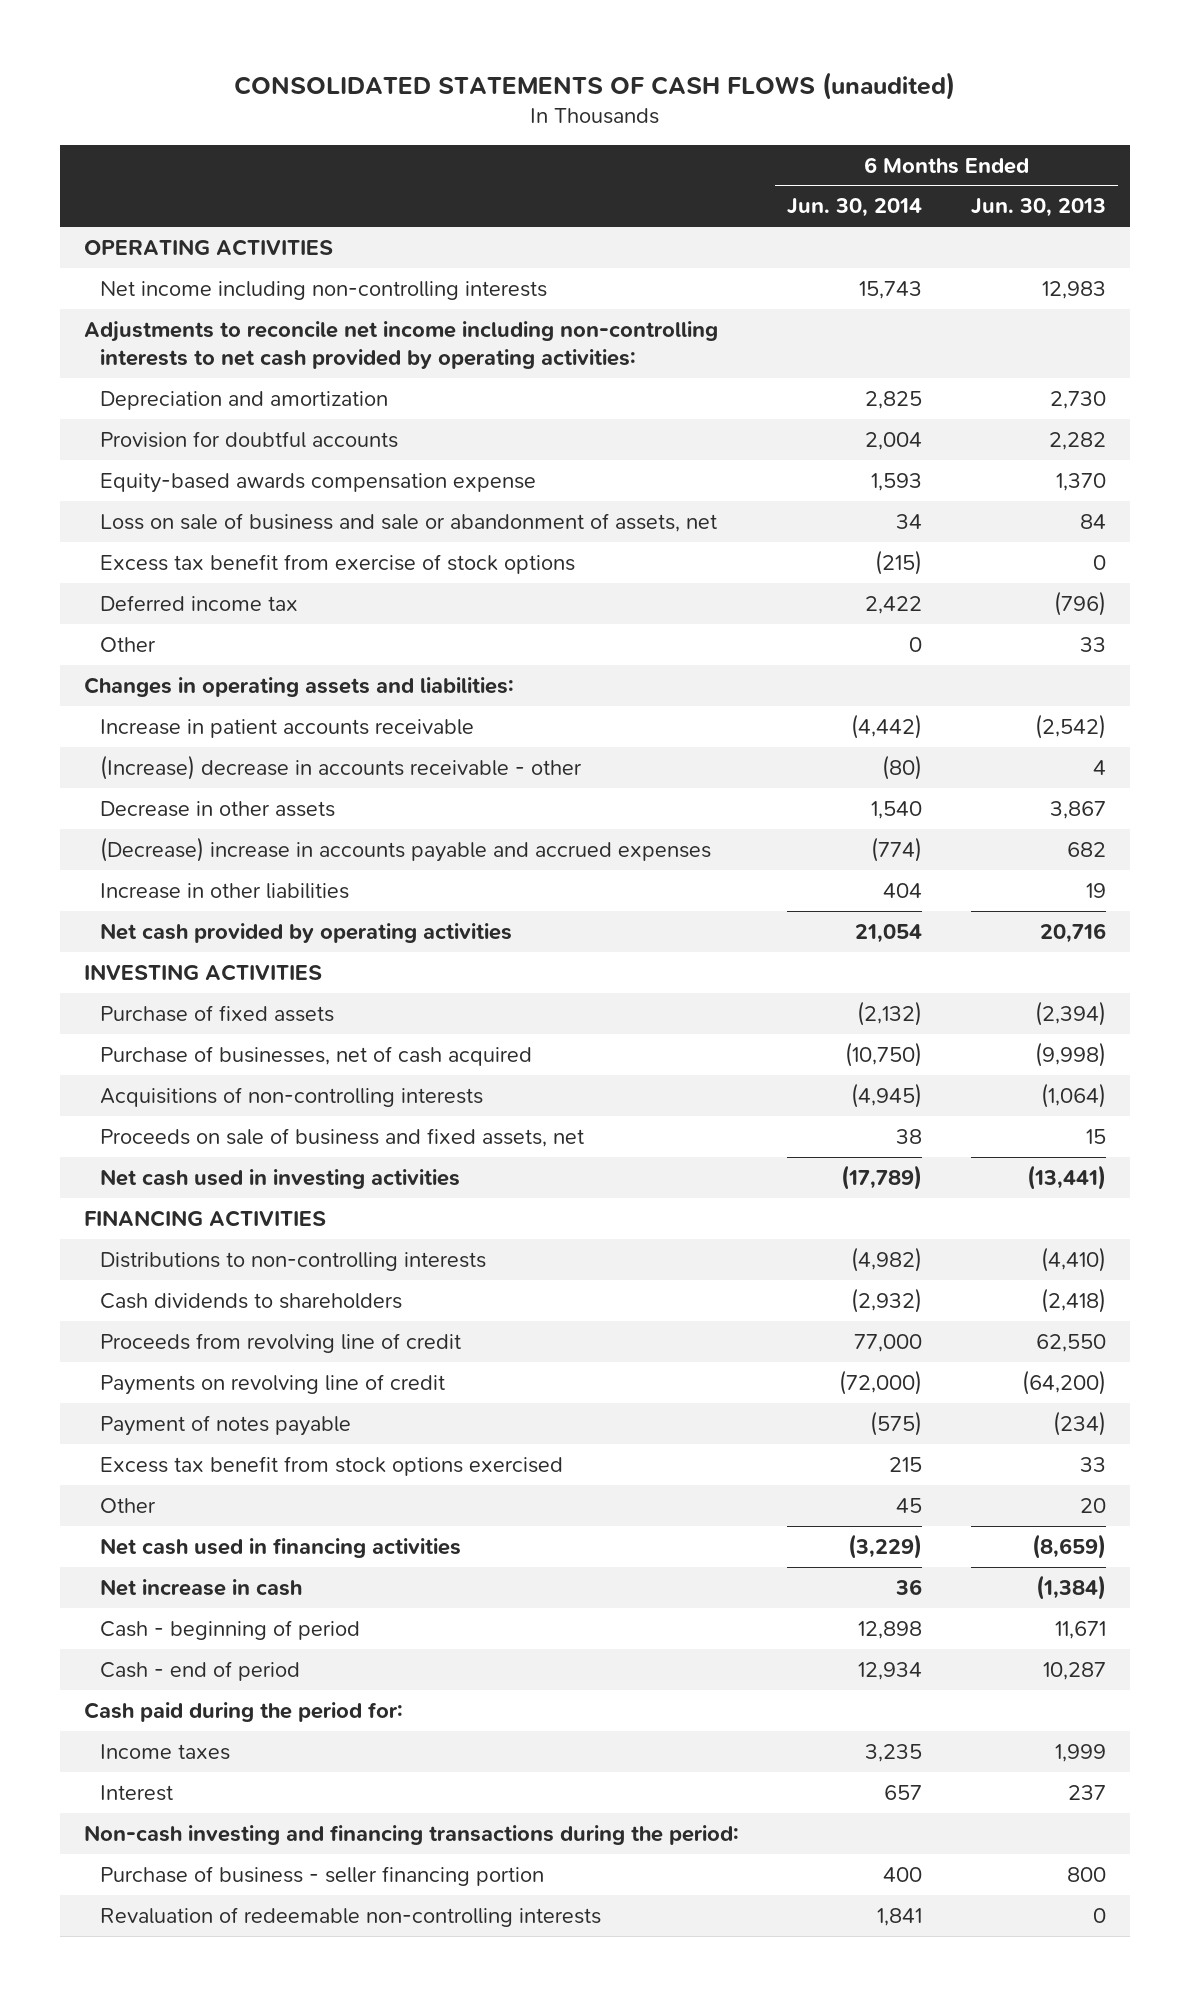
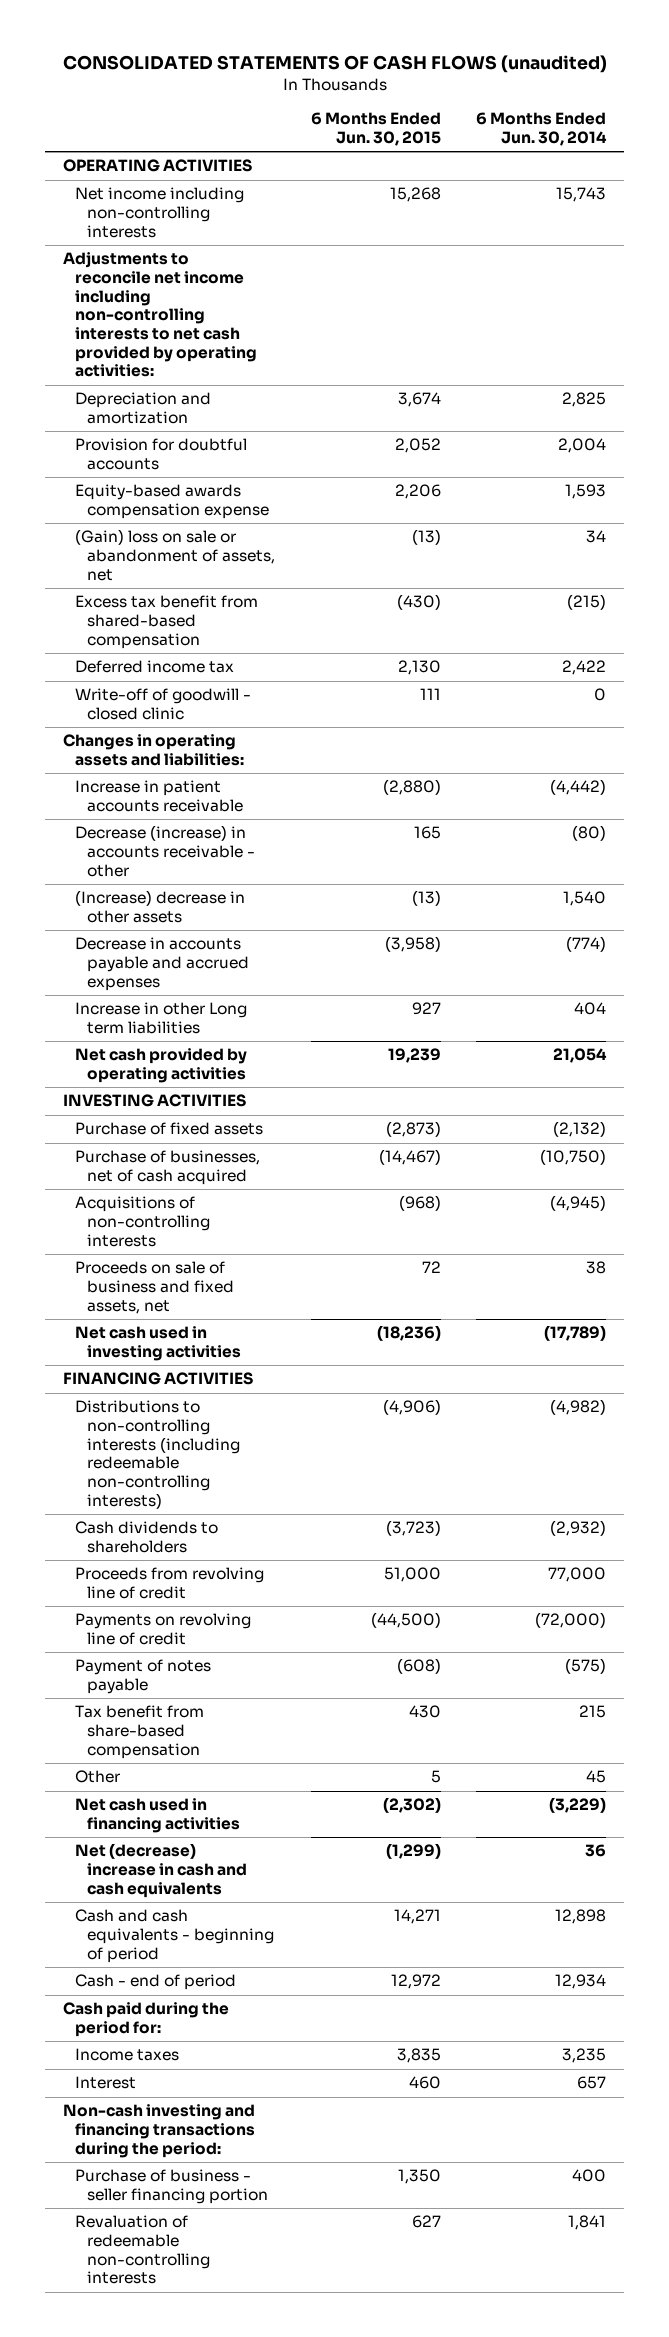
[970,198,1106,218] Jun. 30, 2013 -> none
none -> [310,112,441,147] 6 Months Ended Jun. 30, 2015
[100,512,718,532] Loss on sale of business and sale or abandonment of assets, net -> [74,529,276,581] (Gain) loss on sale or abandonment of assets, net
[100,553,576,574] Excess tax benefit from exercise of stock options -> [74,595,258,649] Excess tax benefit from shared-based compensation
[100,636,157,652] Other -> none
none -> [74,688,251,721] Write-off of goodwill - closed clinic
[100,754,583,780] (Increase) decrease in accounts receivable - other -> [74,825,256,877] Decrease (increase) in accounts receivable - other
[100,800,336,817] Decrease in other assets -> [74,890,245,924] (Increase) decrease in other assets
[100,836,712,862] (Decrease) increase in accounts payable and accrued expenses -> [74,937,250,991] Decrease in accounts payable and accrued expenses
[100,882,350,899] Increase in other liabilities -> [74,1002,247,1035] Increase in other Long term liabilities
[100,1251,487,1271] Distributions to non-controlling interests -> [74,1400,241,1509] Distributions to non-controlling interests (including redeemable non-controlling interests)
[100,1455,564,1476] Excess tax benefit from stock options exercised -> [74,1705,204,1759] Tax benefit from share-based compensation
[100,1578,303,1596] Net increase in cash -> [74,1843,248,1898] Net (decrease) increase in cash and cash equivalents
[100,1619,361,1640] Cash - beginning of period -> [74,1909,275,1963] Cash and cash equivalents - beginning of period

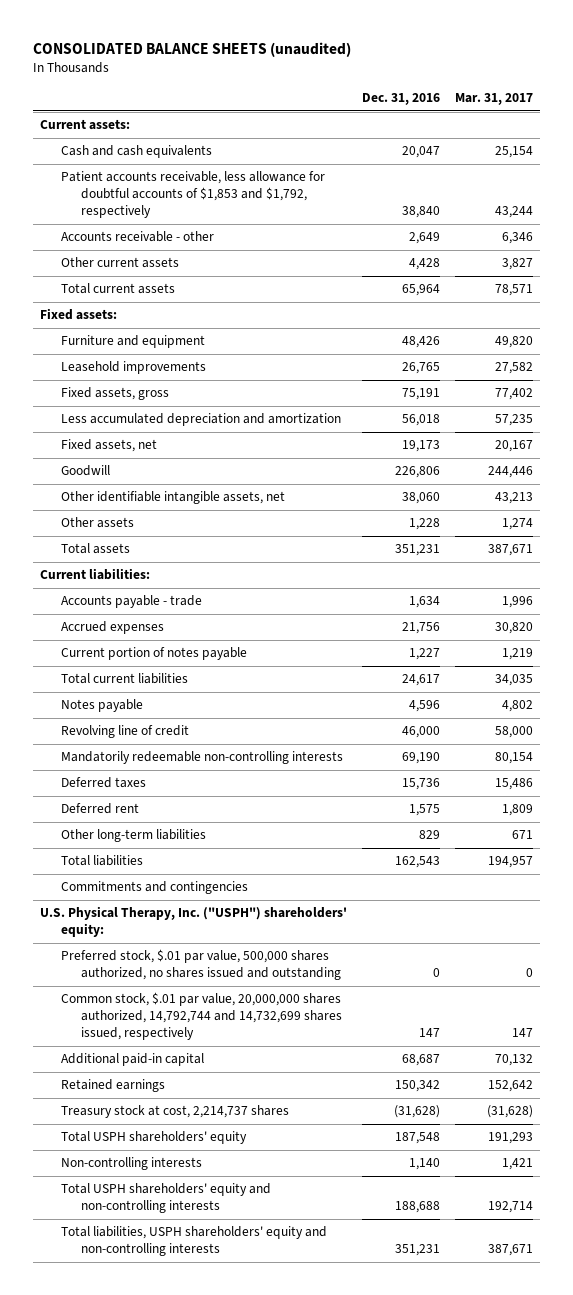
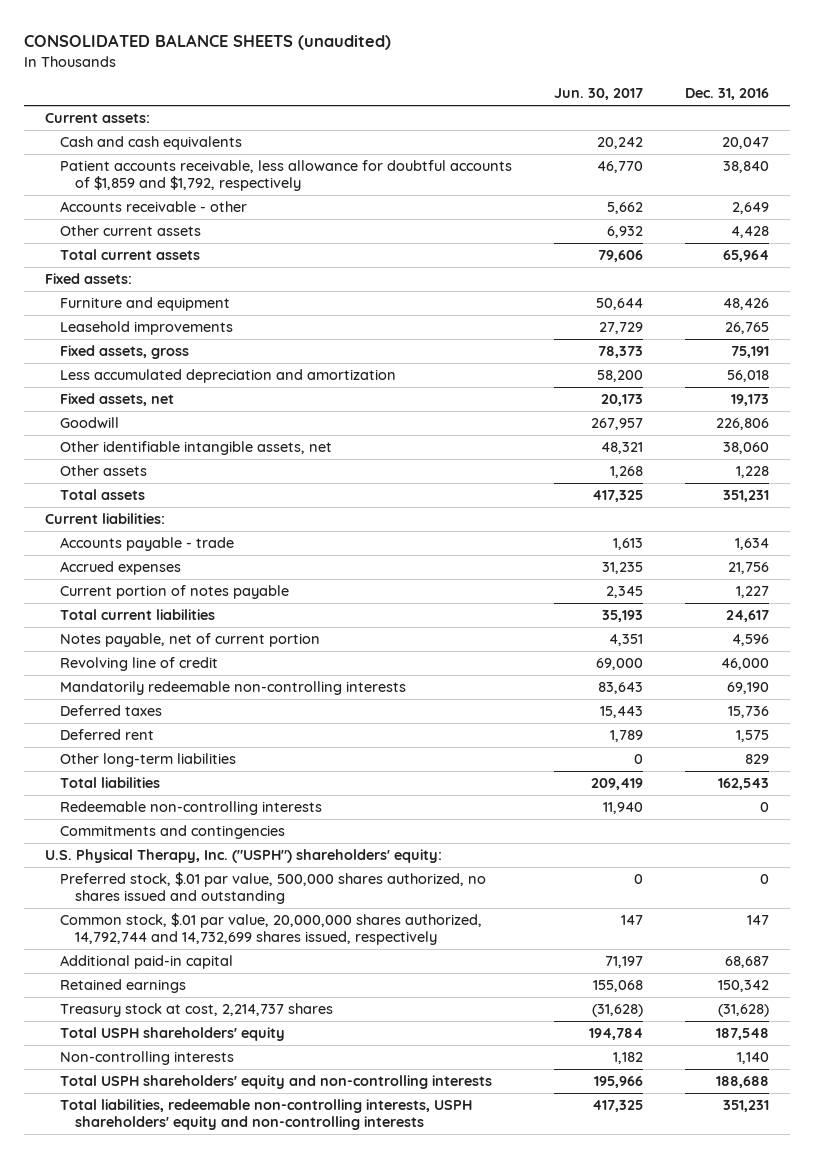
[454,93,533,106] Mar. 31, 2017 -> none
none -> [554,88,644,101] Jun. 30, 2017
[60,171,325,219] Patient accounts receivable, less allowance for doubtful accounts of $1,853 and $1,792, respectively -> [60,160,513,192] Patient accounts receivable, less allowance for doubtful accounts of $1,859 and $1,792, respectively
[60,699,143,713] Notes payable -> [60,633,321,648] Notes payable, net of current portion
none -> [60,801,323,816] Redeemable non-controlling interests
[60,1226,327,1257] Total liabilities, USPH shareholders' equity and non-controlling interests -> [60,1099,473,1131] Total liabilities, redeemable non-controlling interests, USPH shareholders' equity and non-controlling interests

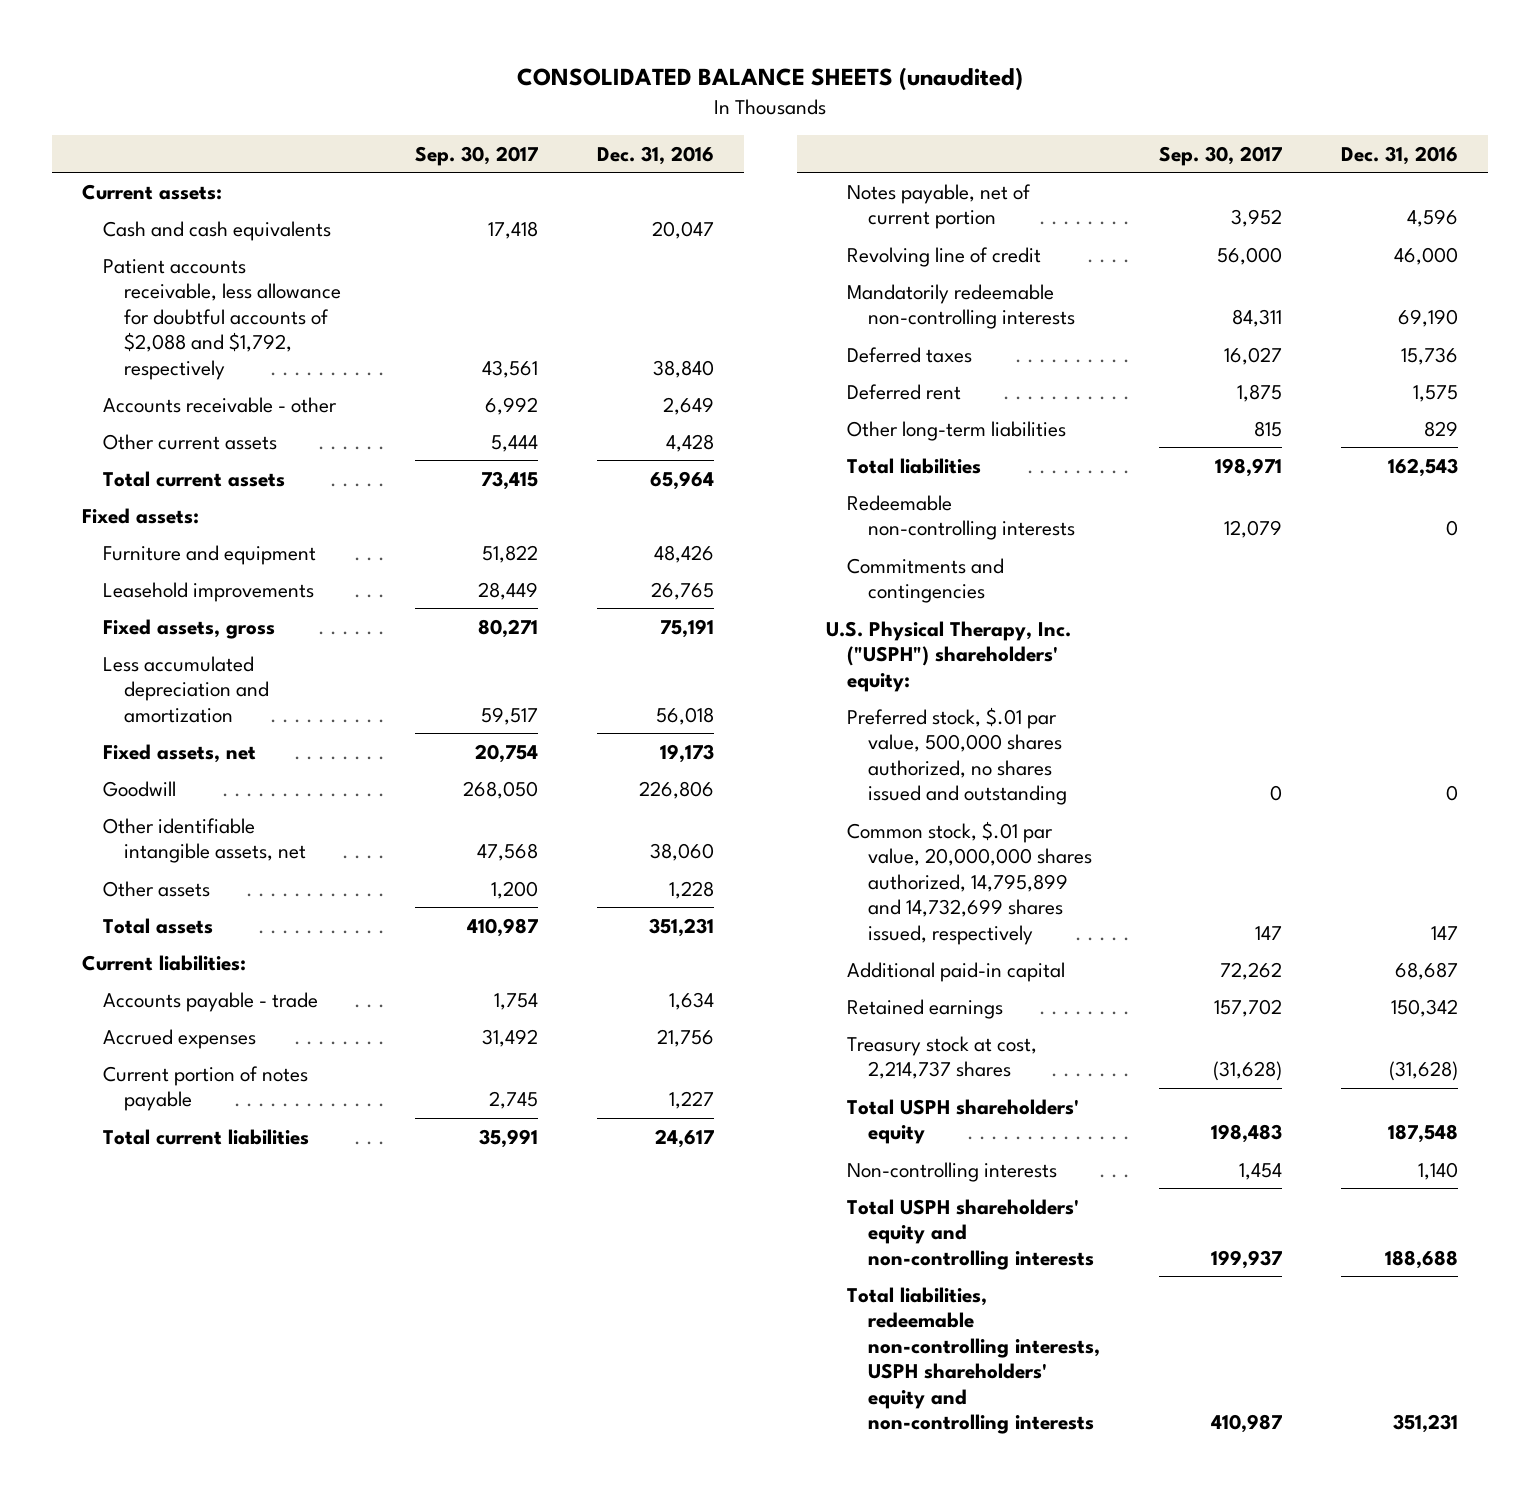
[554,88,644,101] Jun. 30, 2017 -> none
none -> [414,145,538,166] Sep. 30, 2017
[60,160,513,192] Patient accounts receivable, less allowance for doubtful accounts of $1,859 and $1,792, respectively -> [102,258,341,380] Patient accounts receivable, less allowance for doubtful accounts of $2,088 and $1,792, respectively
[60,913,483,946] Common stock, $.01 par value, 20,000,000 shares authorized, 14,792,744 and 14,732,699 shares issued, respectively -> [847,820,1092,945] Common stock, $.01 par value, 20,000,000 shares authorized, 14,795,899 and 14,732,699 shares issued, respectively

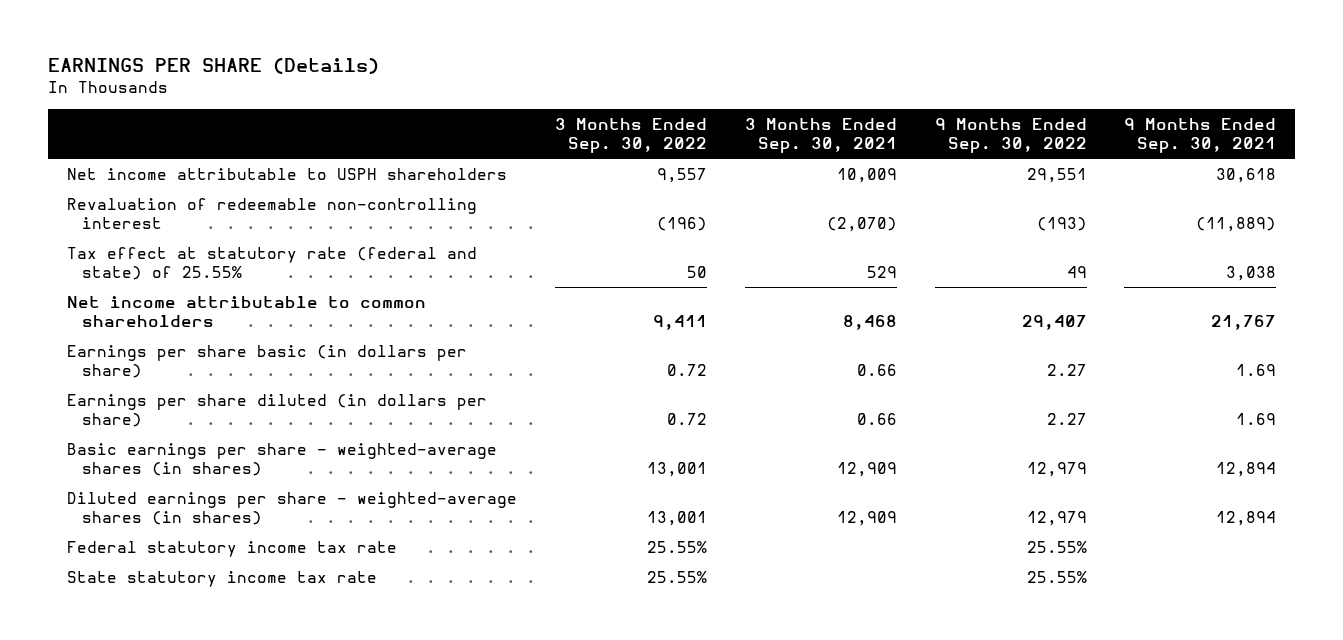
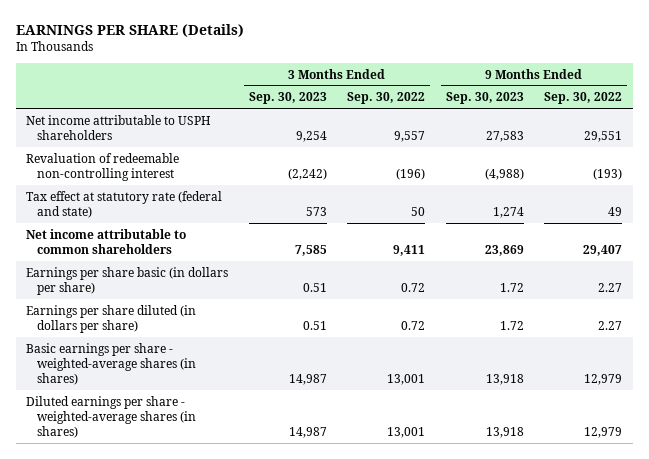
[744,117,897,153] 3 Months Ended Sep. 30, 2021 -> none
[1124,117,1277,153] 9 Months Ended Sep. 30, 2021 -> none
none -> [248,92,327,105] Sep. 30, 2023
none -> [445,92,524,105] Sep. 30, 2023
[67,246,478,281] Tax effect at statutory rate (federal and state) of 25.55% -> [26,190,223,218] Tax effect at statutory rate (federal and state)
[67,540,398,557] Federal statutory income tax rate -> none
[67,570,378,587] State statutory income tax rate -> none

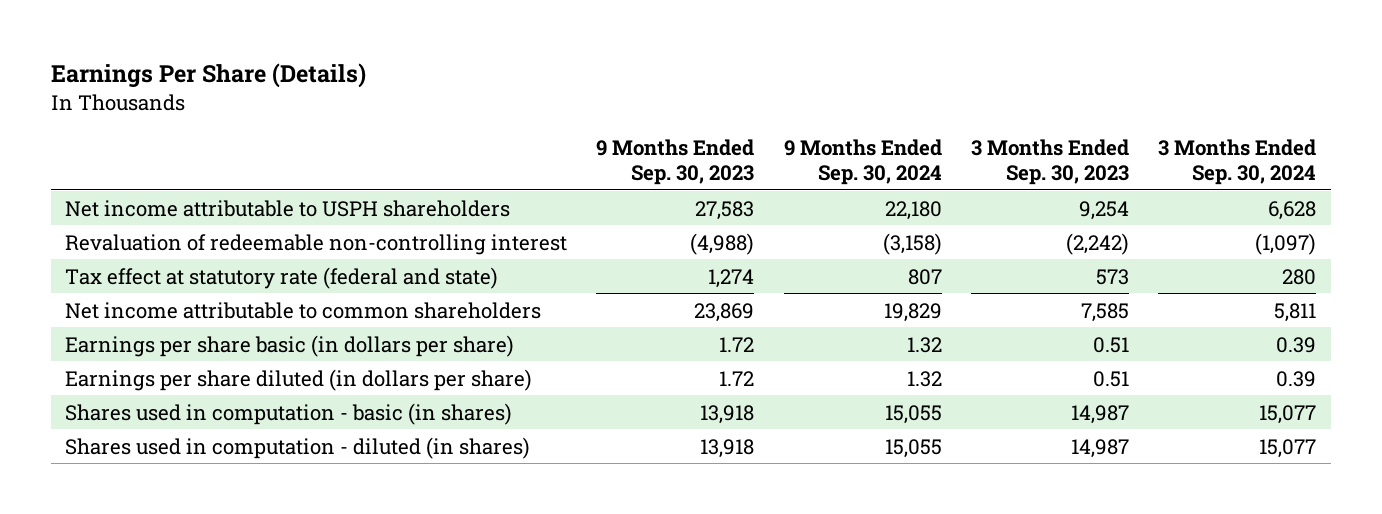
[16,23,245,37] EARNINGS PER SHARE (Details) -> [50,63,366,89] Earnings Per Share (Details)
[347,92,426,105] Sep. 30, 2022 -> none
[544,92,623,105] Sep. 30, 2022 -> none
none -> [783,138,942,185] 9 Months Ended Sep. 30, 2024
none -> [1158,138,1317,185] 3 Months Ended Sep. 30, 2024
[26,342,196,385] Basic earnings per share - weighted-average shares (in shares) -> [65,402,513,425] Shares used in computation - basic (in shares)
[26,395,196,438] Diluted earnings per share - weighted-average shares (in shares) -> [65,436,531,459] Shares used in computation - diluted (in shares)

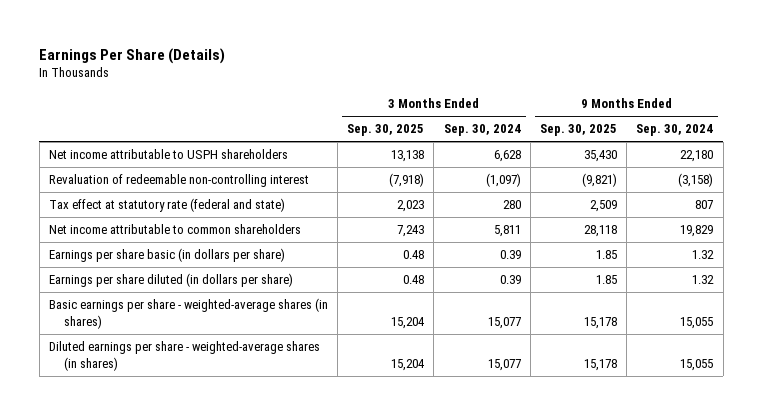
[596,138,755,185] 9 Months Ended Sep. 30, 2023 -> none
[971,138,1130,185] 3 Months Ended Sep. 30, 2023 -> none
none -> [347,124,425,137] Sep. 30, 2025
none -> [540,124,618,137] Sep. 30, 2025
[65,402,513,425] Shares used in computation - basic (in shares) -> [48,298,328,329] Basic earnings per share - weighted-average shares (in shares)
[65,436,531,459] Shares used in computation - diluted (in shares) -> [48,341,320,371] Diluted earnings per share - weighted-average shares (in shares)

